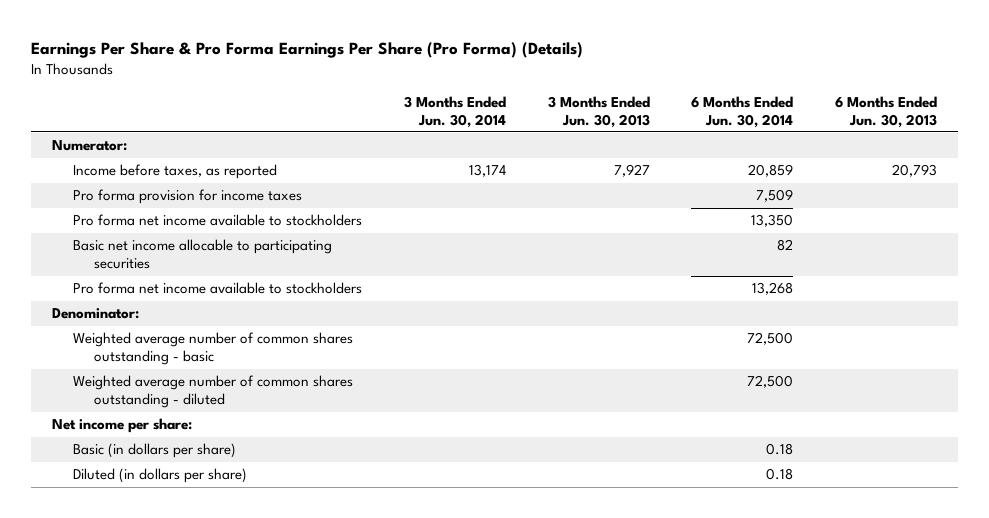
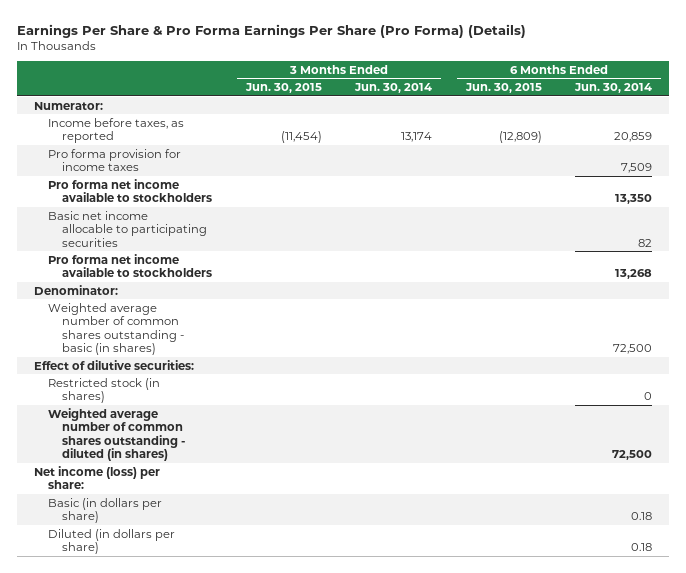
[547,95,650,128] 3 Months Ended Jun. 30, 2013 -> none
[834,95,937,128] 6 Months Ended Jun. 30, 2013 -> none
none -> [244,83,322,94] Jun. 30, 2015
none -> [464,83,542,94] Jun. 30, 2015
[73,332,354,366] Weighted average number of common shares outstanding - basic -> [47,302,185,356] Weighted average number of common shares outstanding - basic (in shares)
none -> [33,359,194,370] Effect of dilutive securities:
none -> [47,377,160,404] Restricted stock (in shares)
[73,375,354,409] Weighted average number of common shares outstanding - diluted -> [47,407,186,462] Weighted average number of common shares outstanding - diluted (in shares)
[52,418,193,434] Net income per share: -> [33,465,160,490] Net income (loss) per share:

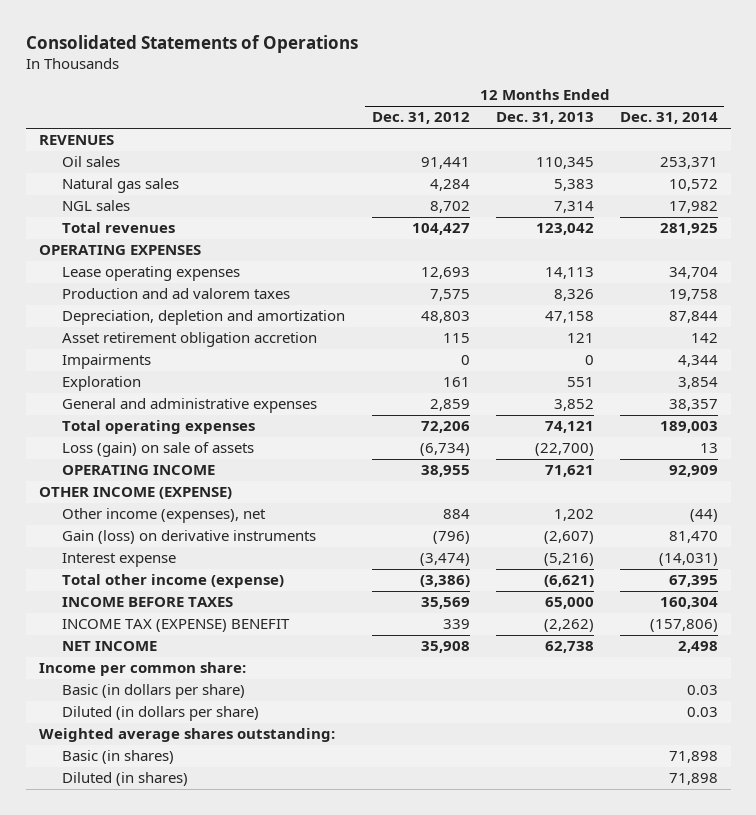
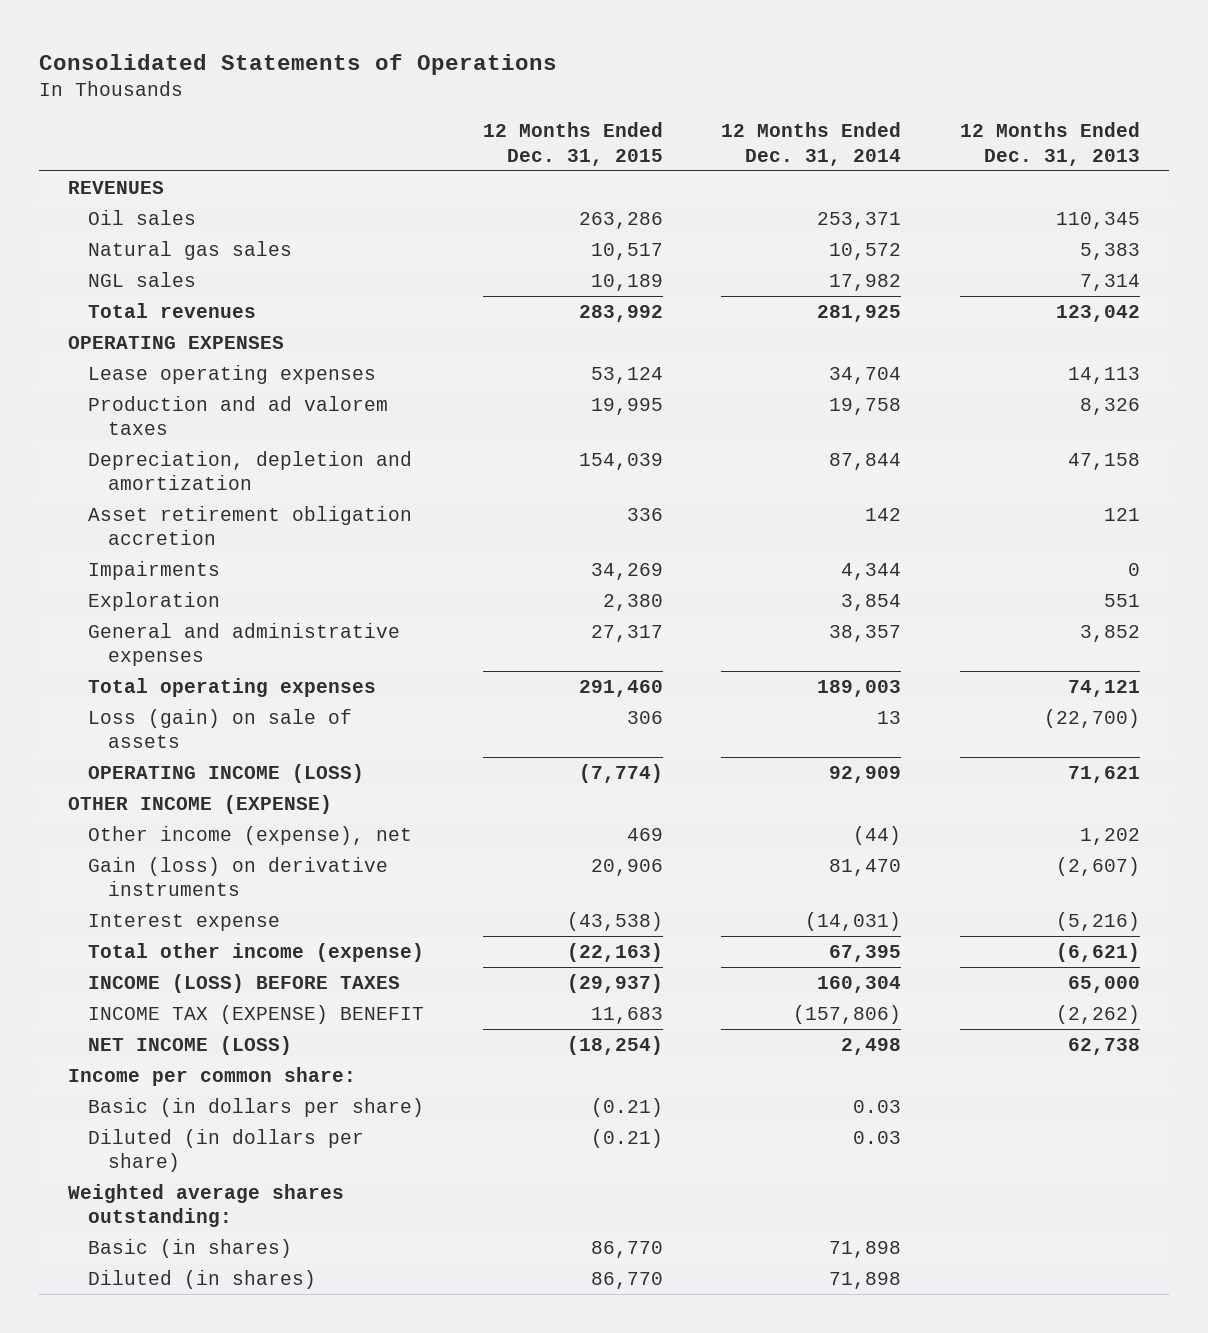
[371,112,470,125] Dec. 31, 2012 -> none
none -> [482,122,663,166] 12 Months Ended Dec. 31, 2015
[62,465,216,476] OPERATING INCOME -> [88,763,365,783] OPERATING INCOME (LOSS)
[62,508,267,524] Other income (expenses), net -> [88,825,413,845] Other income (expense), net
[62,597,234,608] INCOME BEFORE TAXES -> [88,973,401,993] INCOME (LOSS) BEFORE TAXES
[62,641,158,652] NET INCOME -> [88,1035,293,1055] NET INCOME (LOSS)

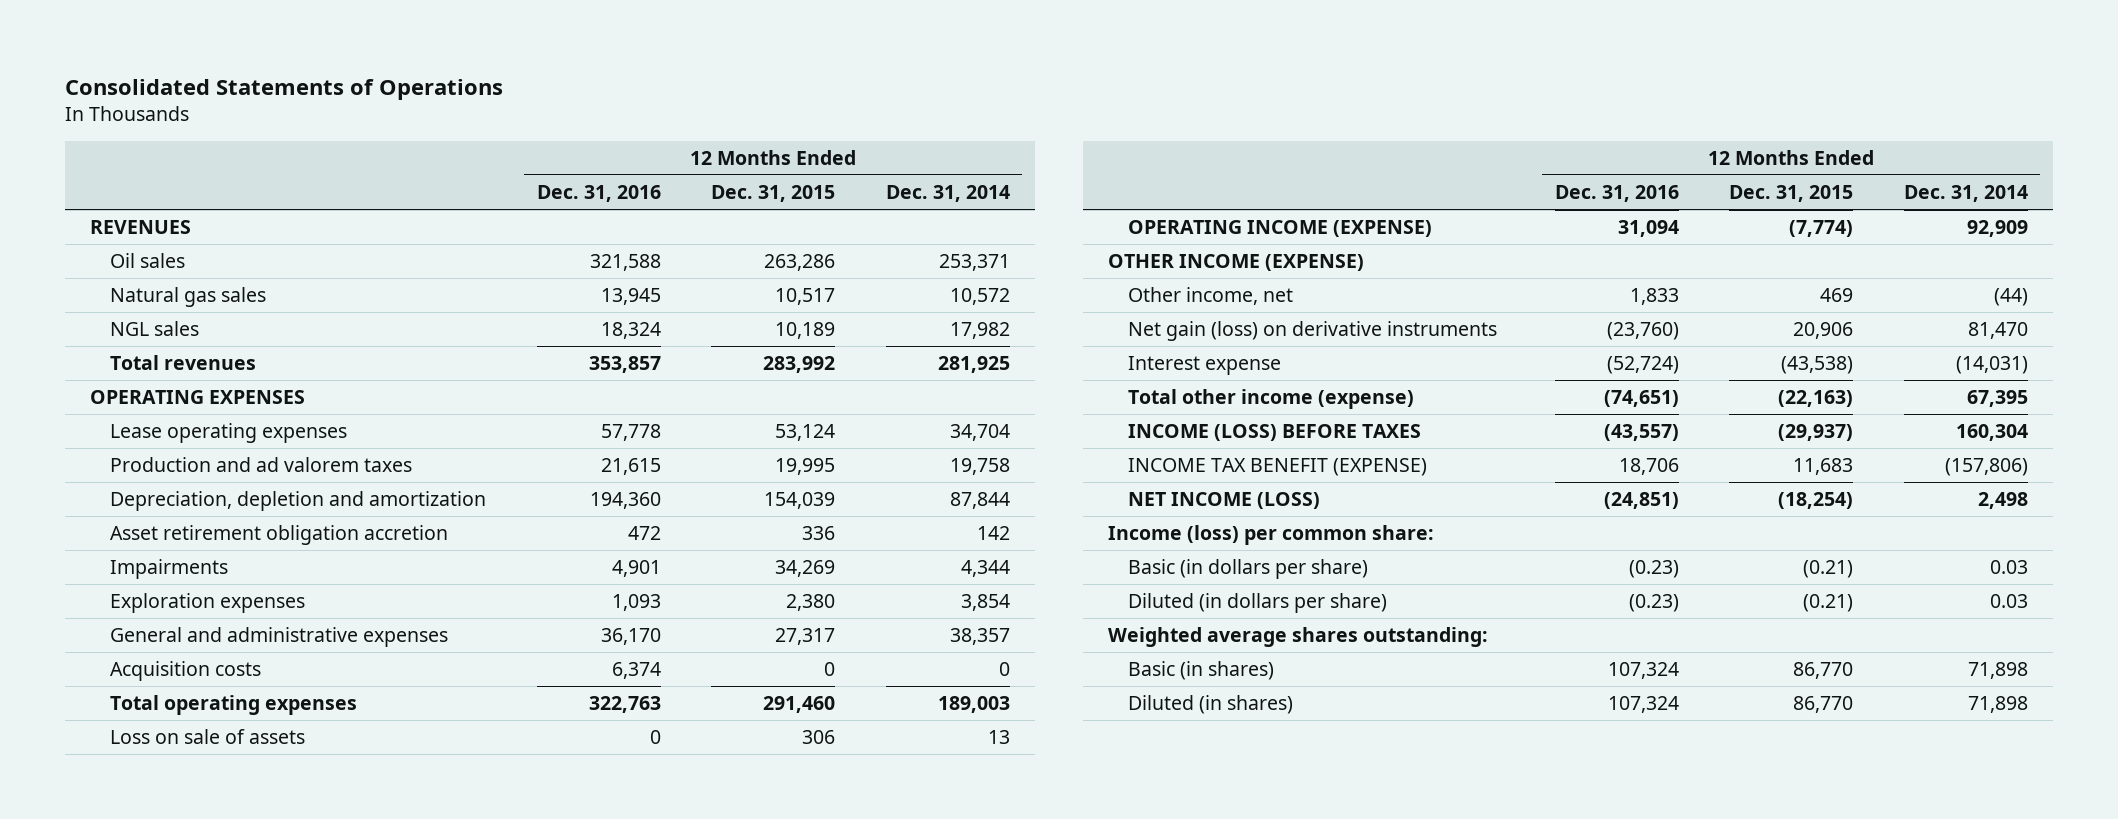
[959,122,1140,166] 12 Months Ended Dec. 31, 2013 -> none
none -> [536,184,661,202] Dec. 31, 2016
[88,591,221,611] Exploration -> [110,593,306,614] Exploration expenses
none -> [110,661,262,682] Acquisition costs
[88,708,353,749] Loss (gain) on sale of assets -> [110,729,306,745] Loss on sale of assets
[88,763,365,783] OPERATING INCOME (LOSS) -> [1128,220,1433,238] OPERATING INCOME (EXPENSE)
[88,825,413,845] Other income (expense), net -> [1128,287,1294,306] Other income, net
[88,856,389,897] Gain (loss) on derivative instruments -> [1128,321,1498,342] Net gain (loss) on derivative instruments
[88,1004,425,1024] INCOME TAX (EXPENSE) BENEFIT -> [1128,458,1428,477] INCOME TAX BENEFIT (EXPENSE)
[68,1066,357,1086] Income per common share: -> [1108,525,1435,546] Income (loss) per common share:

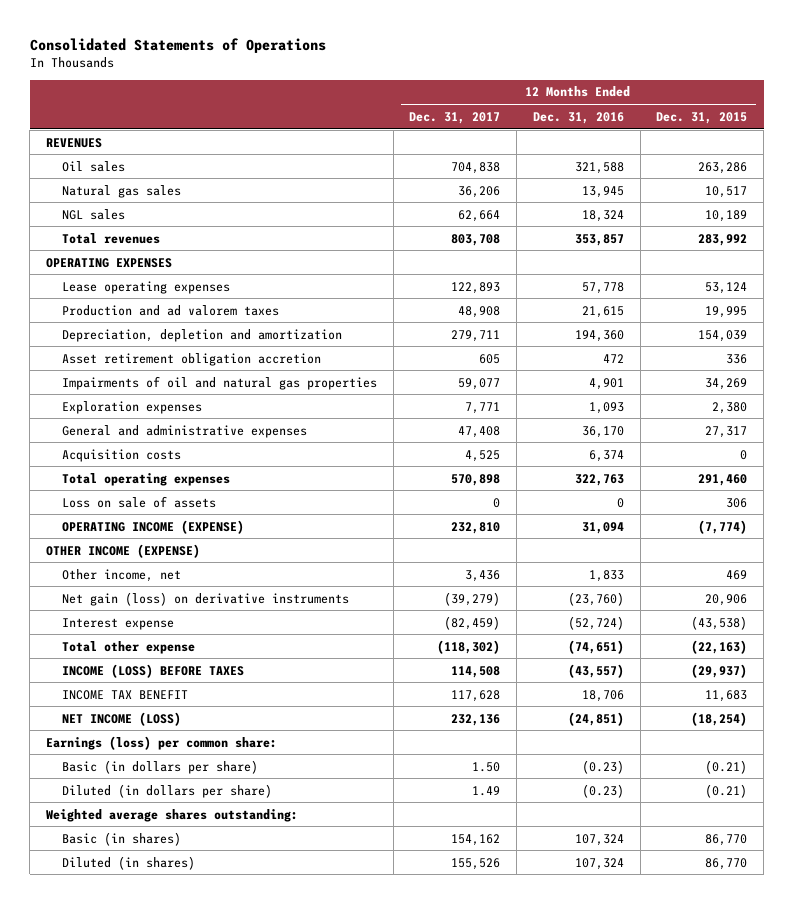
[885,184,1010,202] Dec. 31, 2014 -> none
none -> [409,111,501,124] Dec. 31, 2017
[110,559,229,580] Impairments -> [61,375,377,390] Impairments of oil and natural gas properties
[1128,389,1415,410] Total other income (expense) -> [61,640,195,654] Total other expense
[1128,458,1428,477] INCOME TAX BENEFIT (EXPENSE) -> [61,689,188,700] INCOME TAX BENEFIT
[1108,525,1435,546] Income (loss) per common share: -> [46,735,278,750] Earnings (loss) per common share:

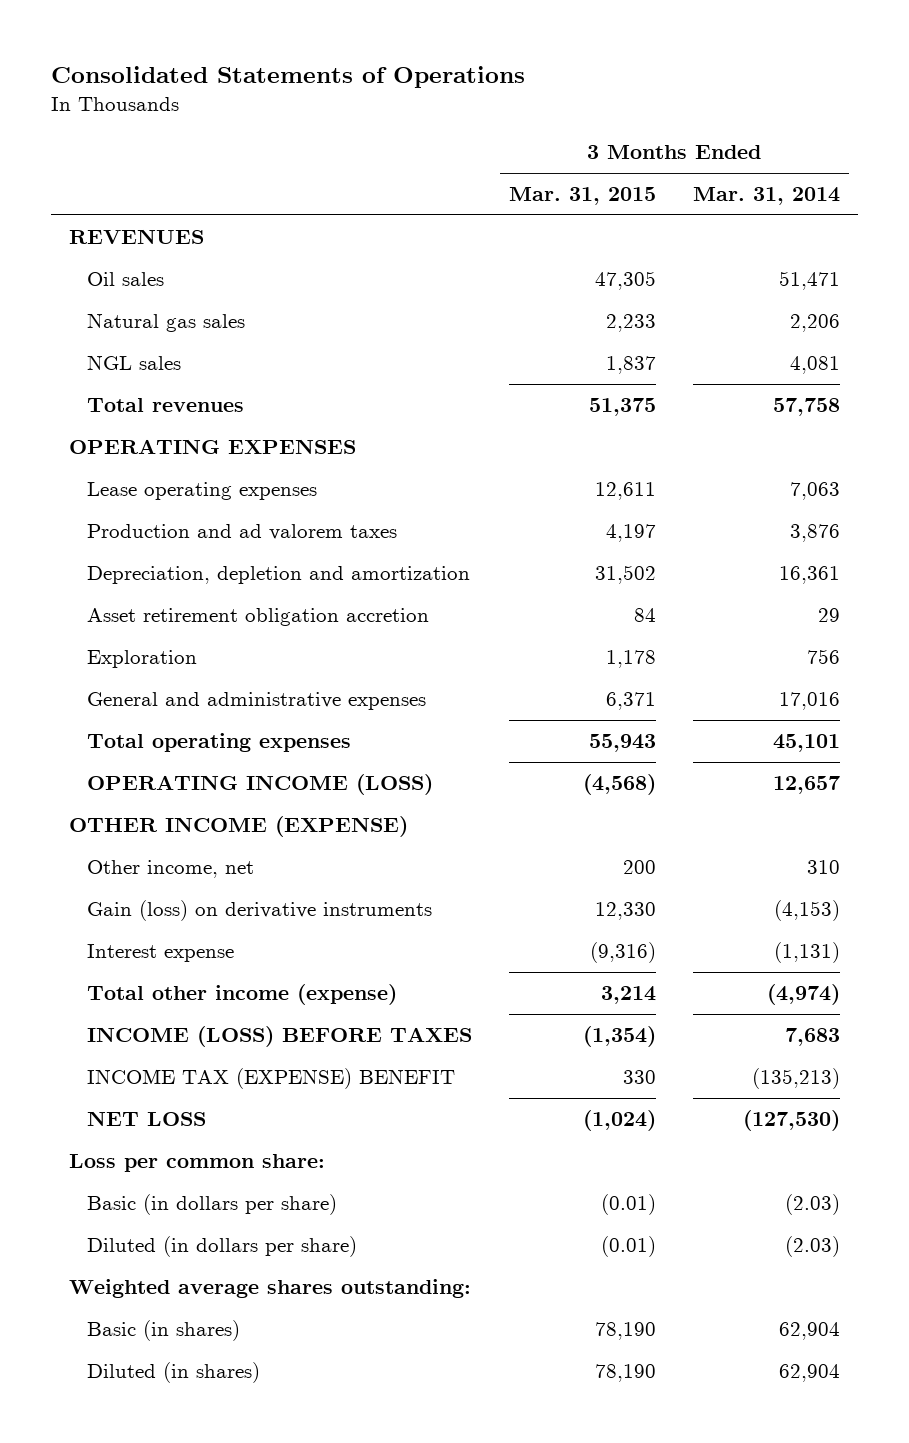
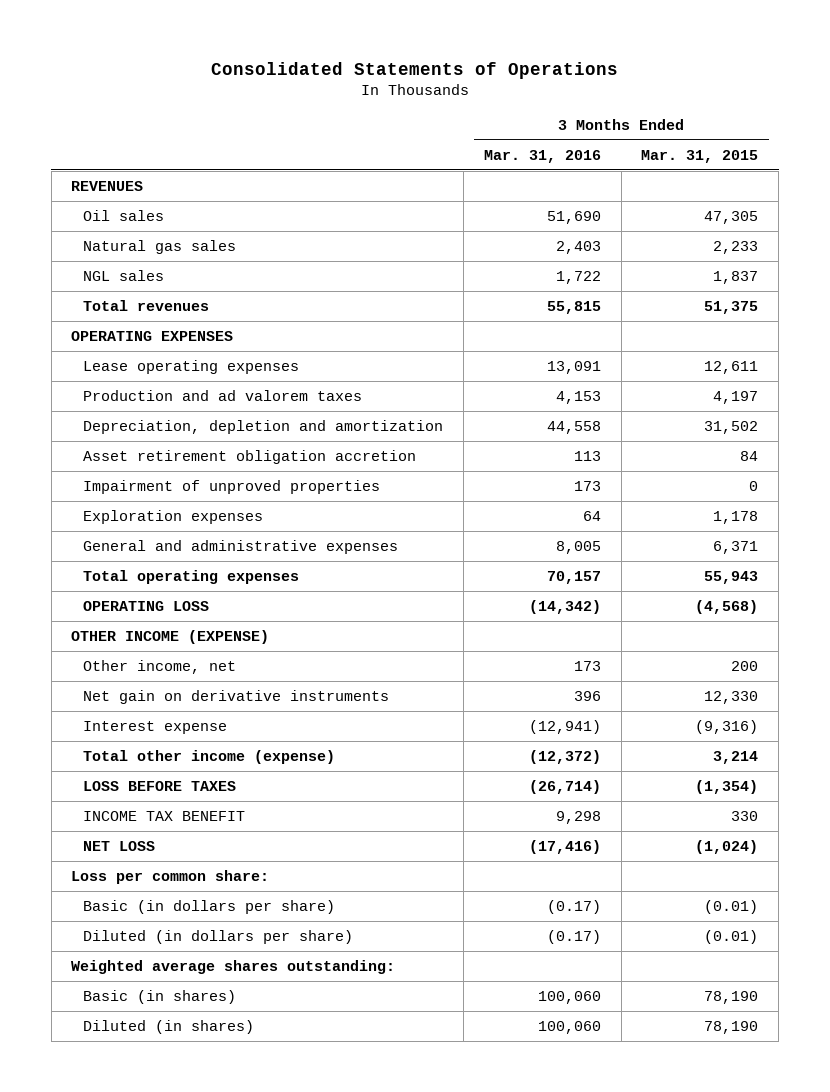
[692,186,840,205] Mar. 31, 2014 -> none
none -> [483,149,601,163] Mar. 31, 2016
none -> [83,479,381,494] Impairment of unproved properties
[87,649,198,668] Exploration -> [83,509,264,524] Exploration expenses
[87,773,434,795] OPERATING INCOME (LOSS) -> [83,600,210,611] OPERATING LOSS
[87,899,433,921] Gain (loss) on derivative instruments -> [83,689,390,704] Net gain on derivative instruments
[87,1025,473,1047] INCOME (LOSS) BEFORE TAXES -> [83,780,237,791] LOSS BEFORE TAXES
[87,1067,456,1089] INCOME TAX (EXPENSE) BENEFIT -> [83,810,246,821] INCOME TAX BENEFIT

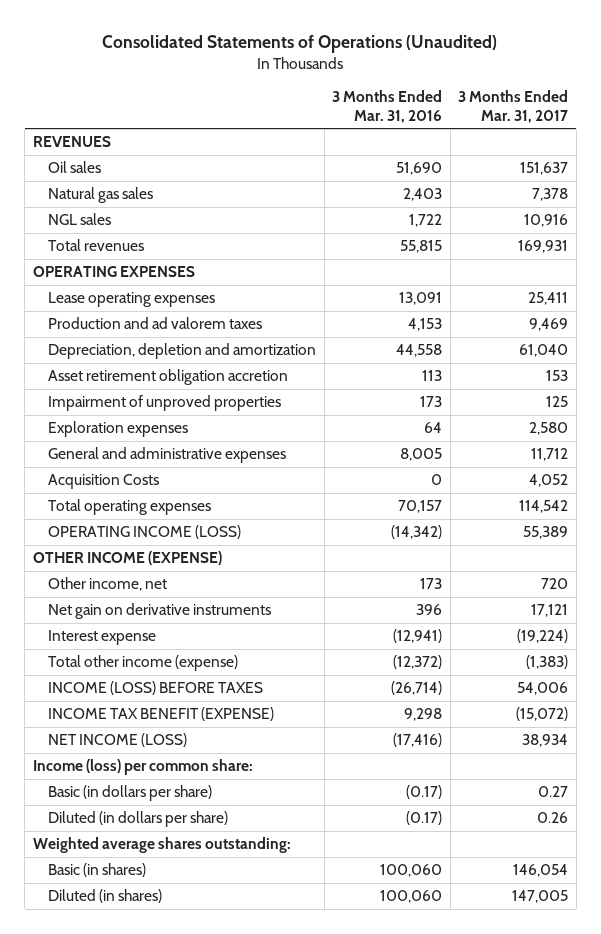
[210,61,618,79] Consolidated Statements of Operations -> [102,35,498,54] Consolidated Statements of Operations (Unaudited)
[641,149,759,163] Mar. 31, 2015 -> none
none -> [458,90,569,123] 3 Months Ended Mar. 31, 2017
none -> [48,474,160,490] Acquisition Costs
[83,600,210,611] OPERATING LOSS -> [48,525,242,540] OPERATING INCOME (LOSS)
[83,780,237,791] LOSS BEFORE TAXES -> [48,681,264,696] INCOME (LOSS) BEFORE TAXES
[83,810,246,821] INCOME TAX BENEFIT -> [48,707,275,722] INCOME TAX BENEFIT (EXPENSE)
[83,840,156,851] NET LOSS -> [48,733,188,748] NET INCOME (LOSS)
[71,869,270,884] Loss per common share: -> [32,759,253,776] Income (loss) per common share:

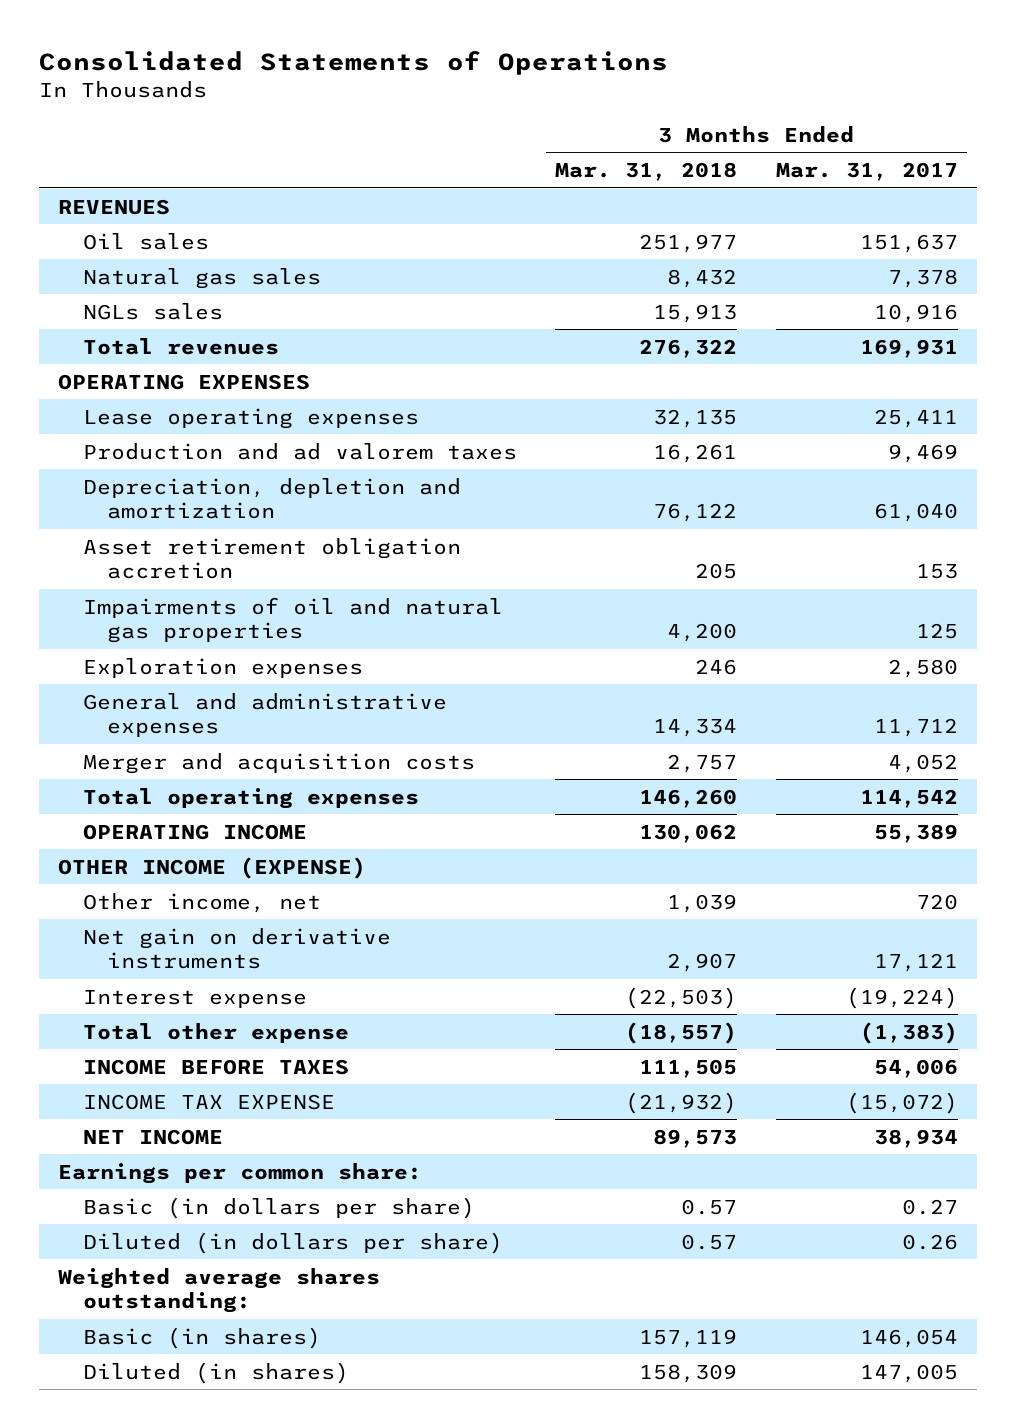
[102,35,498,54] Consolidated Statements of Operations (Unaudited) -> [38,50,668,75] Consolidated Statements of Operations
[332,90,443,123] 3 Months Ended Mar. 31, 2016 -> none
none -> [555,162,738,182] Mar. 31, 2018
[48,213,112,226] NGL sales -> [82,302,223,320] NGLs sales
[48,395,282,412] Impairment of unproved properties -> [82,596,503,644] Impairments of oil and natural gas properties
[48,474,160,490] Acquisition Costs -> [82,752,475,774] Merger and acquisition costs
[48,525,242,540] OPERATING INCOME (LOSS) -> [82,823,307,840] OPERATING INCOME
[48,655,239,672] Total other income (expense) -> [82,1022,349,1043] Total other expense
[48,681,264,696] INCOME (LOSS) BEFORE TAXES -> [82,1058,349,1075] INCOME BEFORE TAXES
[48,707,275,722] INCOME TAX BENEFIT (EXPENSE) -> [82,1093,335,1110] INCOME TAX EXPENSE
[48,733,188,748] NET INCOME (LOSS) -> [82,1128,223,1145] NET INCOME
[32,759,253,776] Income (loss) per common share: -> [57,1162,422,1184] Earnings per common share:

